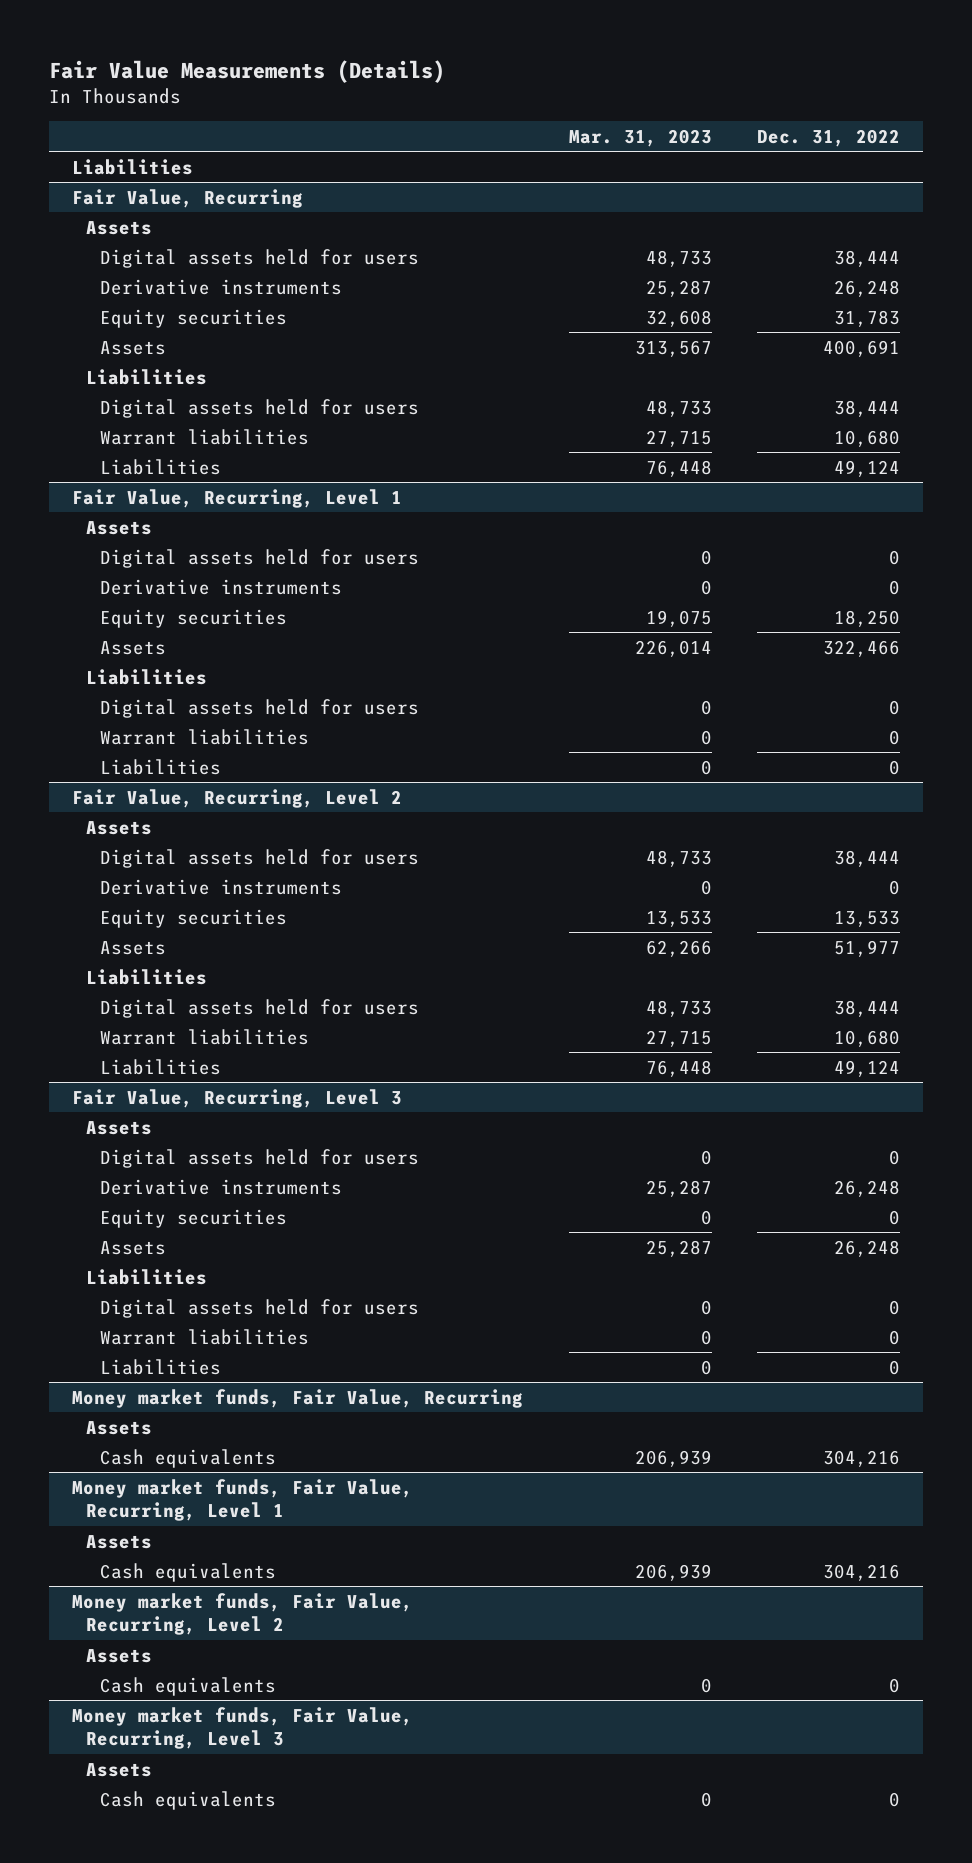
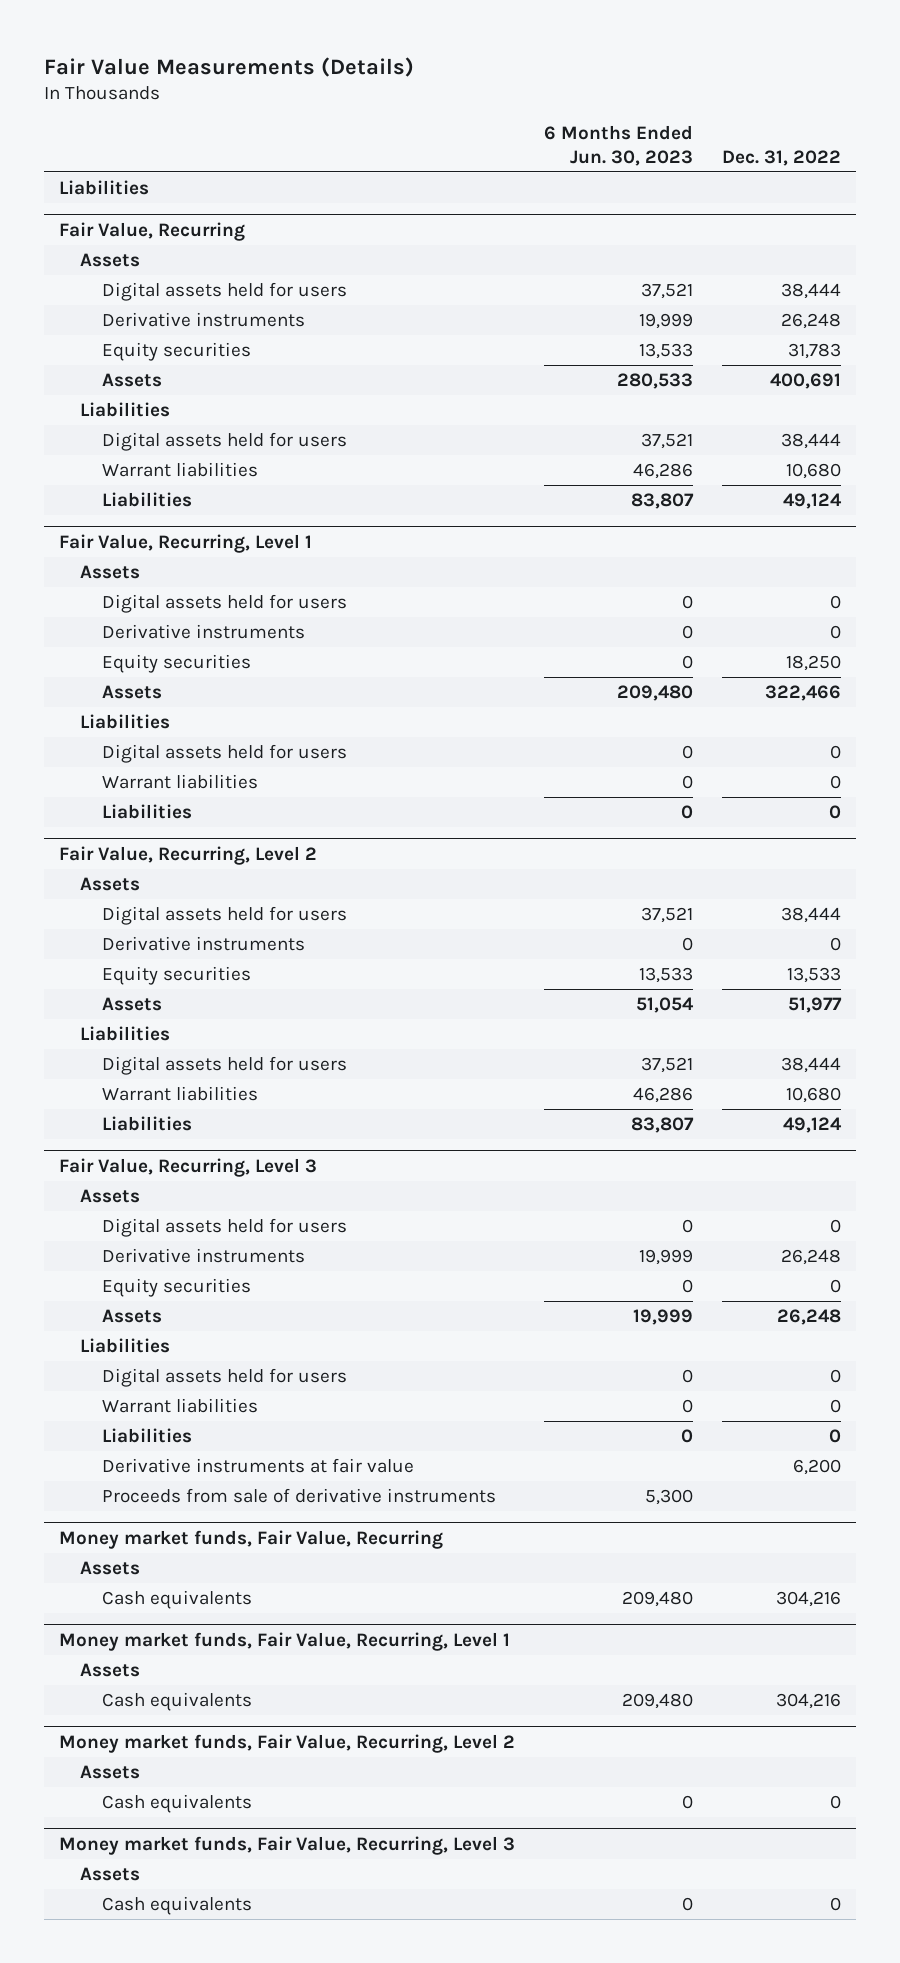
[568,128,712,147] Mar. 31, 2023 -> none
none -> [544,125,694,166] 6 Months Ended Jun. 30, 2023
none -> [102,1457,415,1473] Derivative instruments at fair value
none -> [102,1487,497,1503] Proceeds from sale of derivative instruments

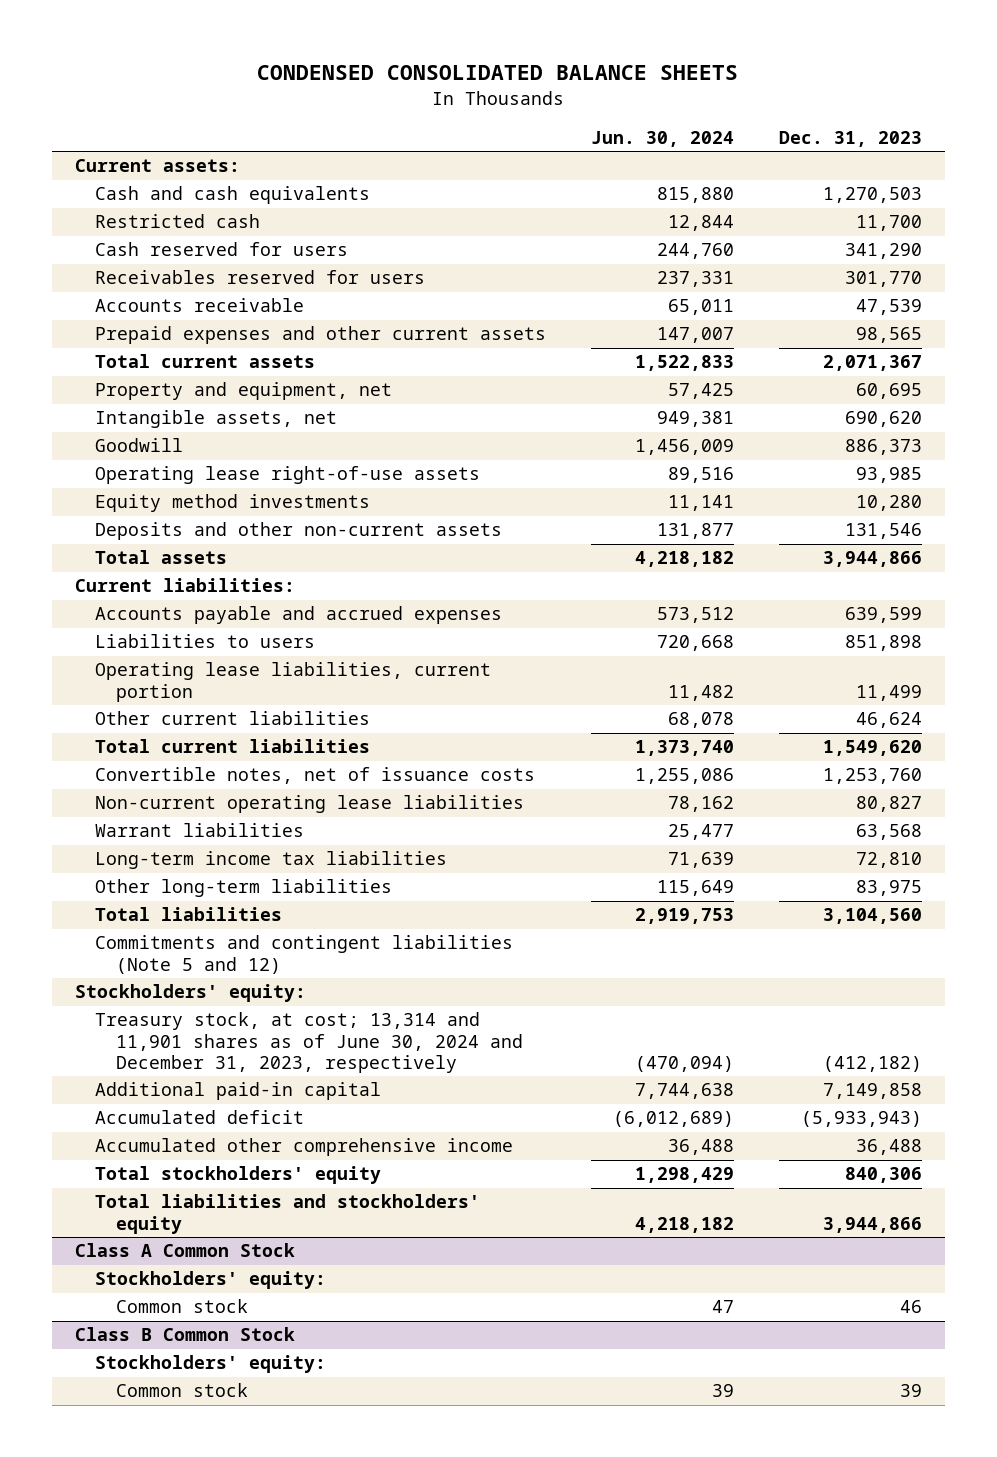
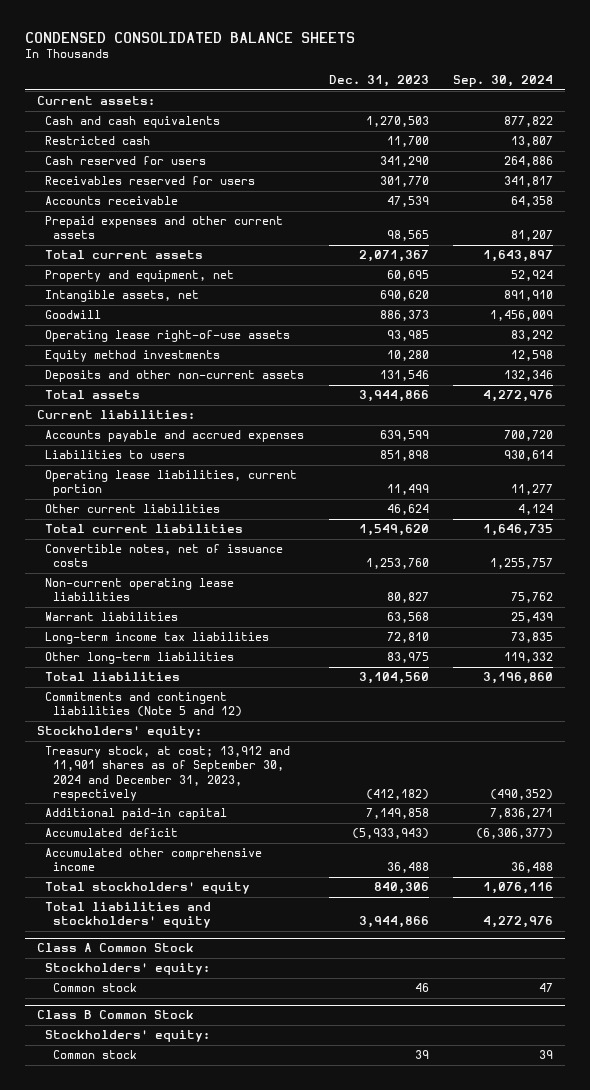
[591,130,735,147] Jun. 30, 2024 -> none
none -> [452,75,553,88] Sep. 30, 2024
[95,1012,523,1074] Treasury stock, at cost; 13,314 and 11,901 shares as of June 30, 2024 and December 31, 2023, respectively -> [45,746,291,801] Treasury stock, at cost; 13,912 and 11,901 shares as of September 30, 2024 and December 31, 2023, respectively

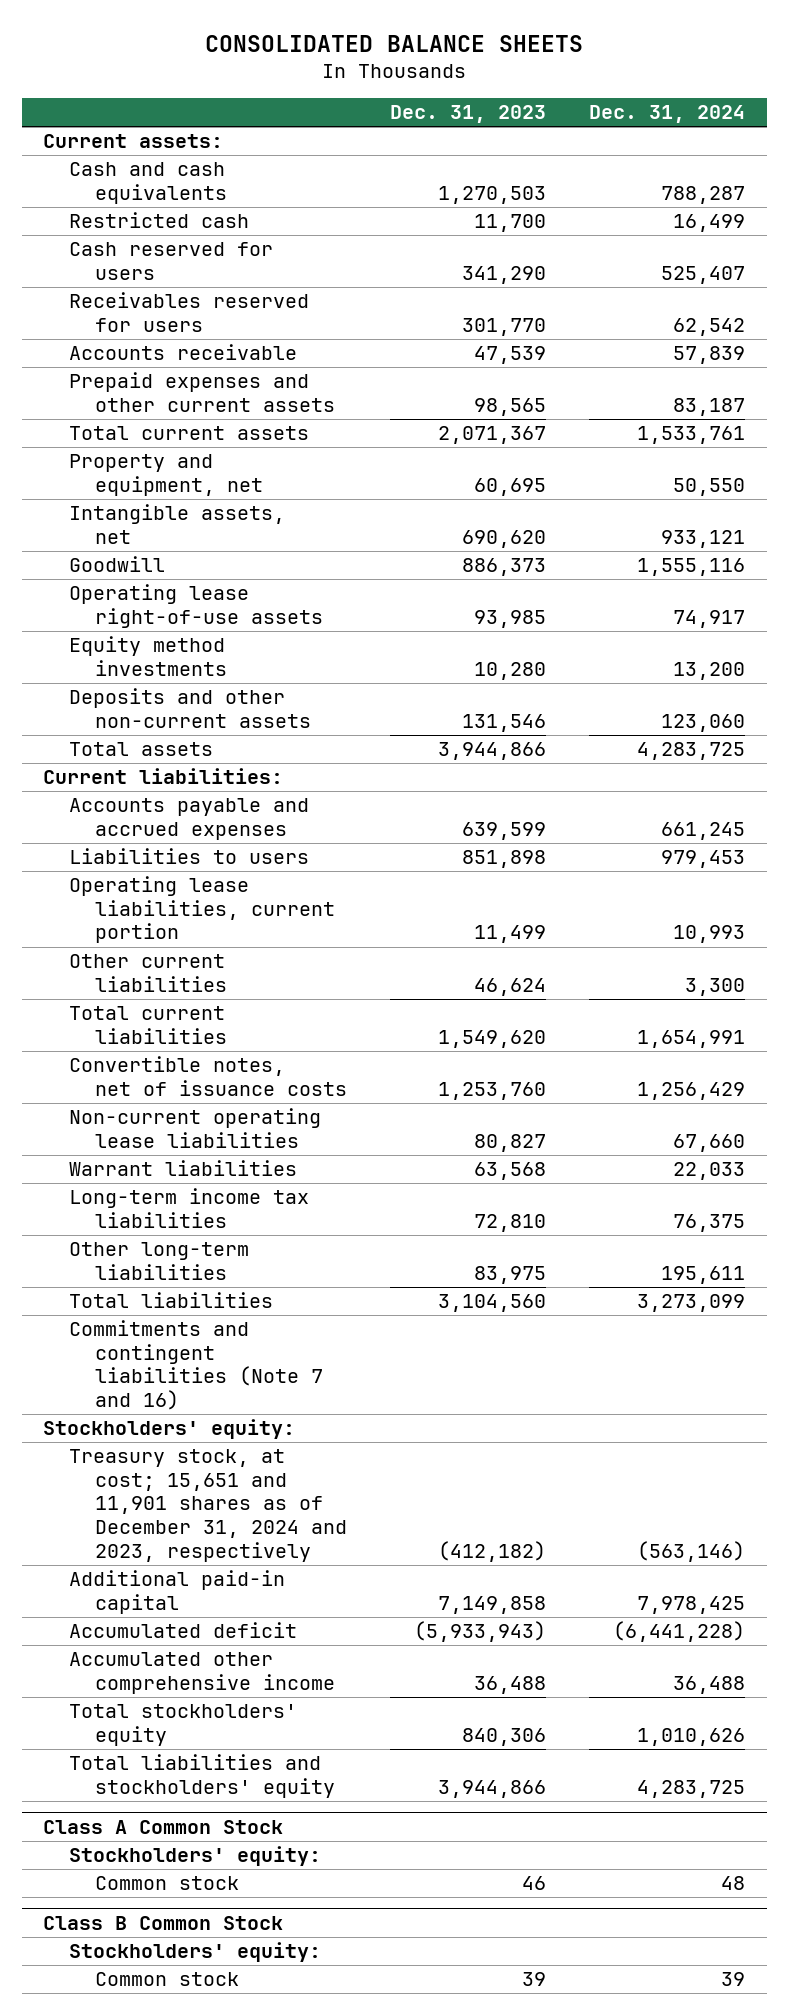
[24,31,355,43] CONDENSED CONSOLIDATED BALANCE SHEETS -> [205,34,584,52] CONSOLIDATED BALANCE SHEETS
[452,75,553,88] Sep. 30, 2024 -> none
none -> [588,105,745,124] Dec. 31, 2024
[45,692,243,718] Commitments and contingent liabilities (Note 5 and 12) -> [68,1320,323,1410] Commitments and contingent liabilities (Note 7 and 16)
[45,746,291,801] Treasury stock, at cost; 13,912 and 11,901 shares as of September 30, 2024 and December 31, 2023, respectively -> [68,1449,347,1562] Treasury stock, at cost; 15,651 and 11,901 shares as of December 31, 2024 and 2023, respectively

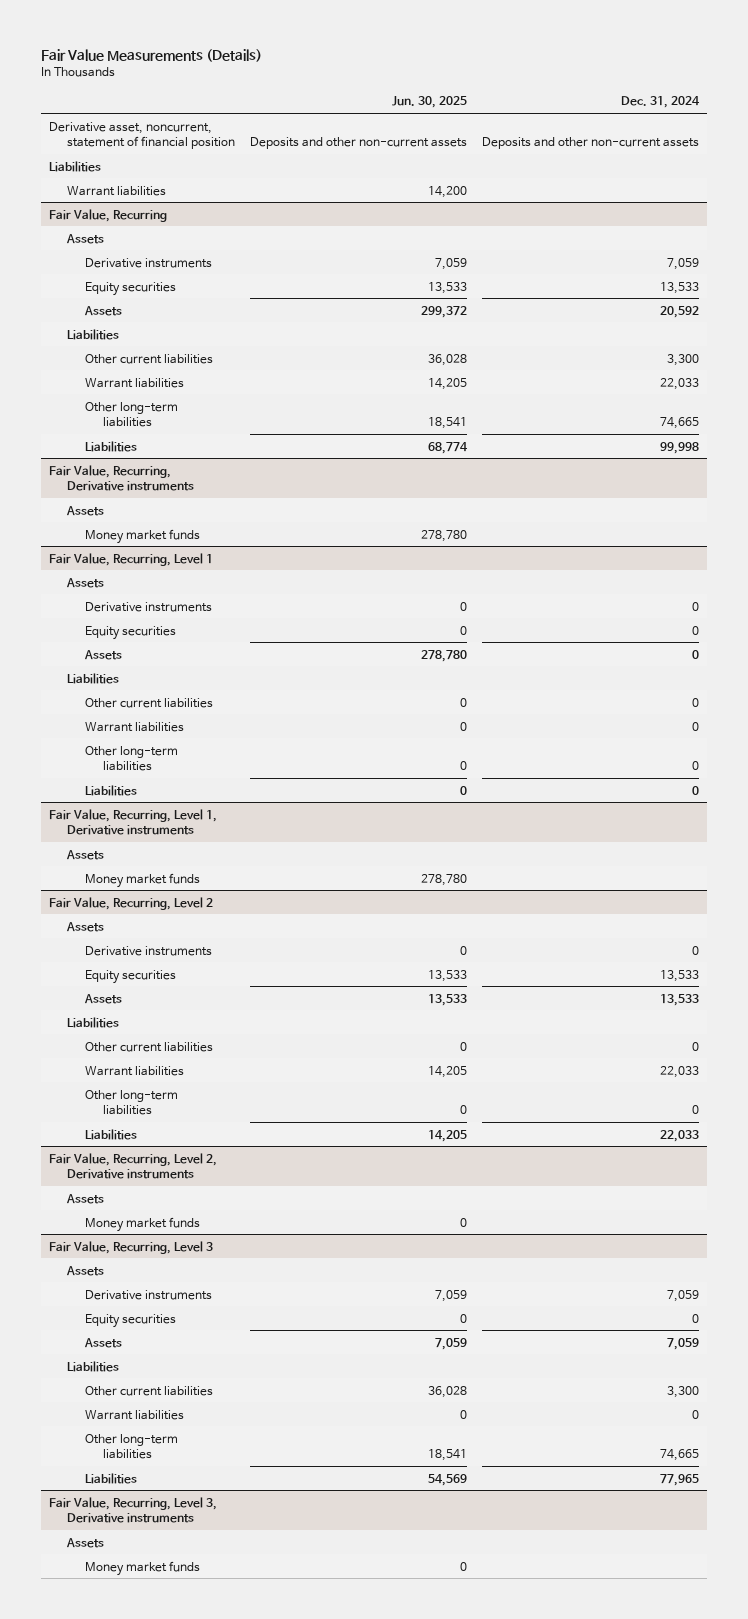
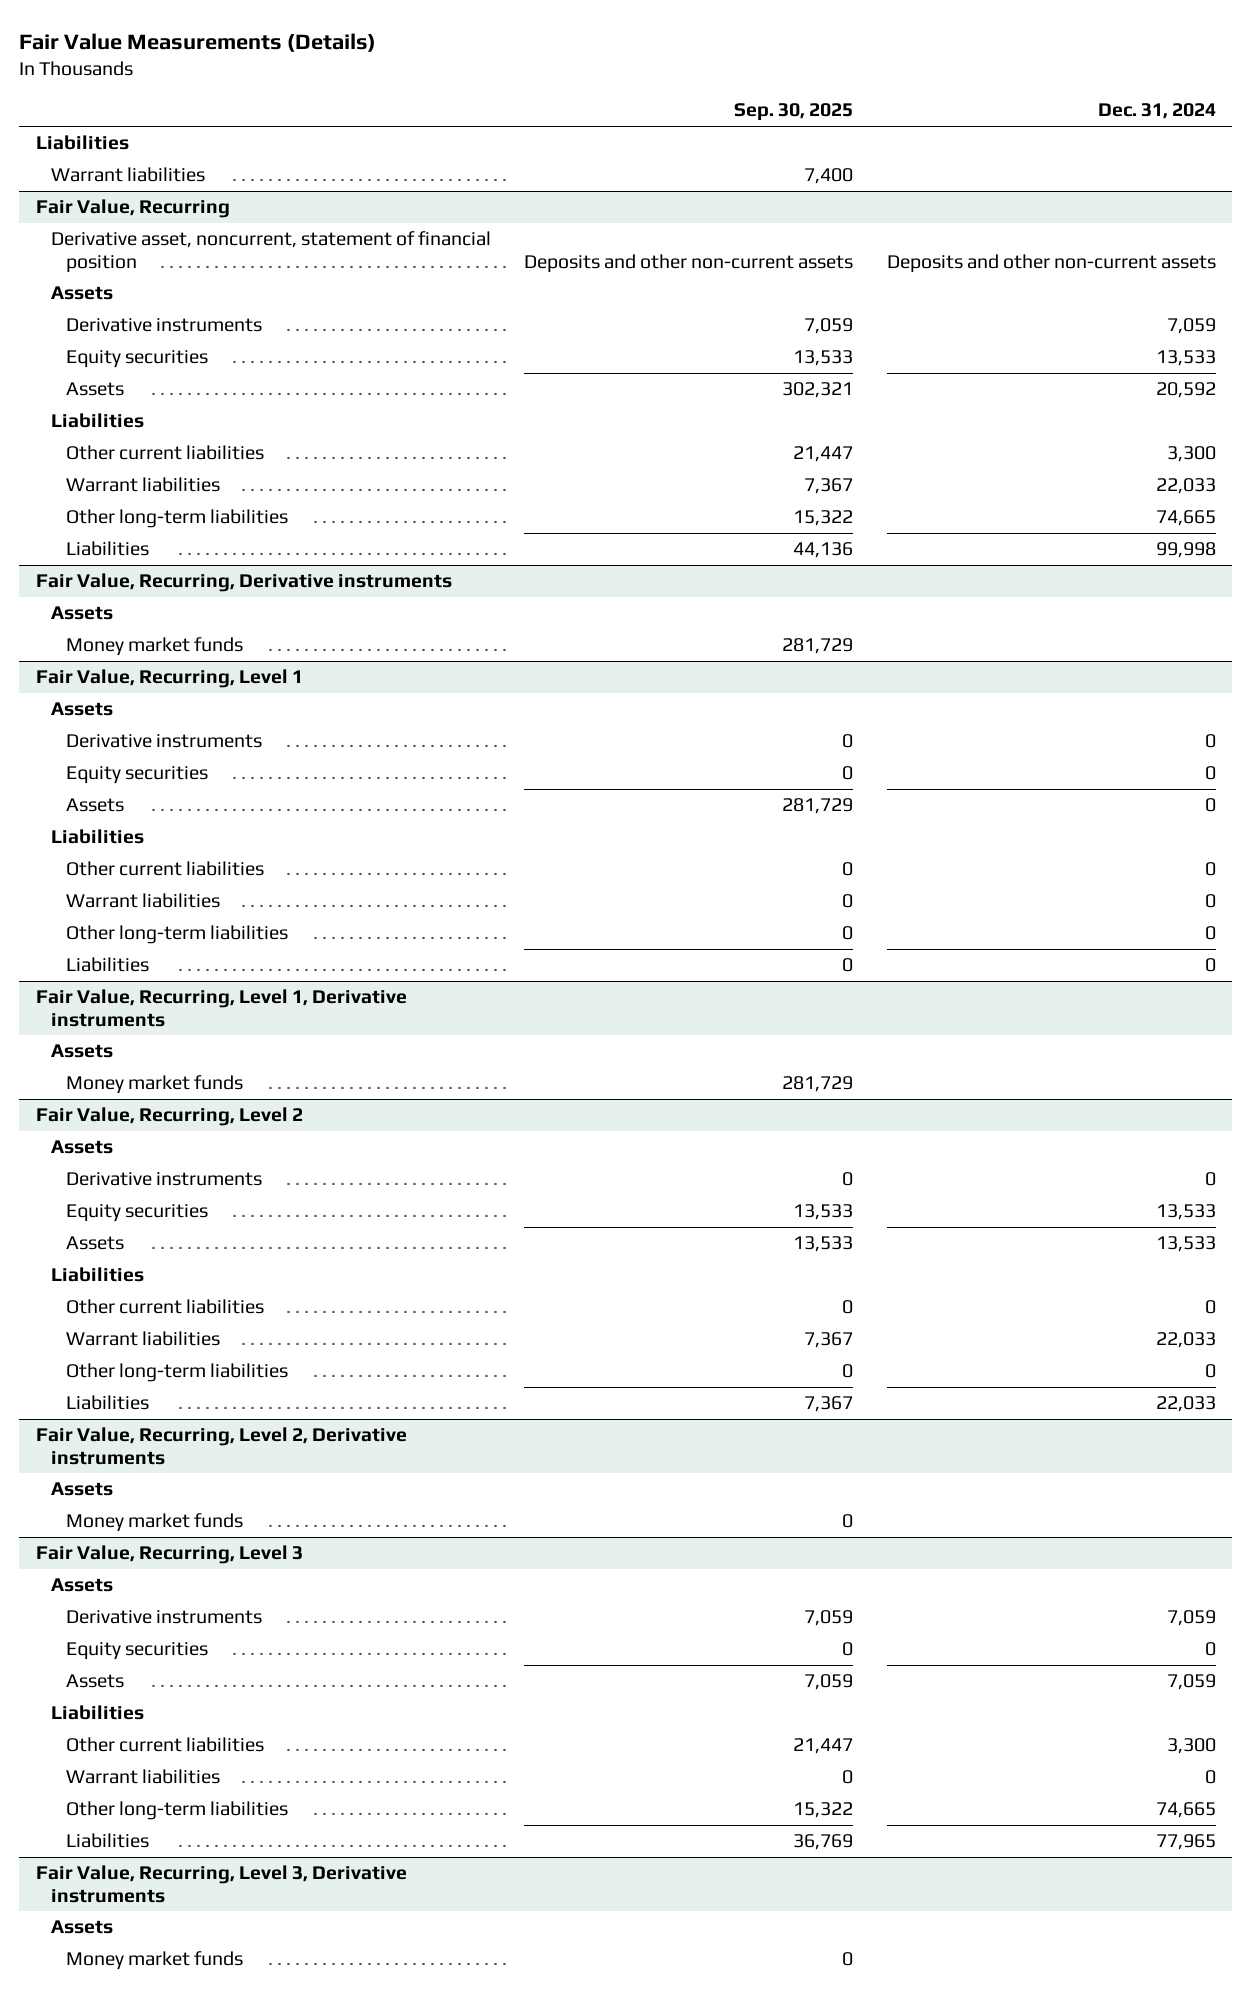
[391,96,467,109] Jun. 30, 2025 -> none
none -> [734,103,854,122] Sep. 30, 2025
[48,121,235,150] Derivative asset, noncurrent, statement of financial position -> none
none -> [50,231,491,273] Derivative asset, noncurrent, statement of financial position

